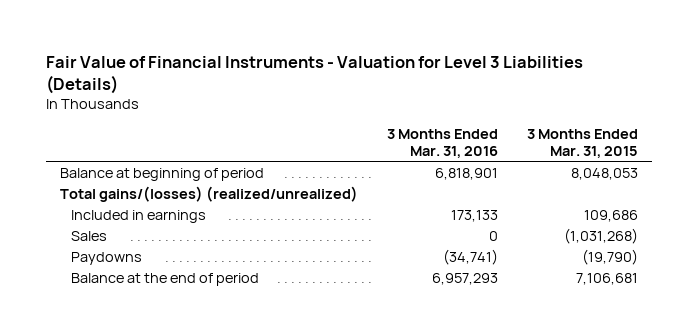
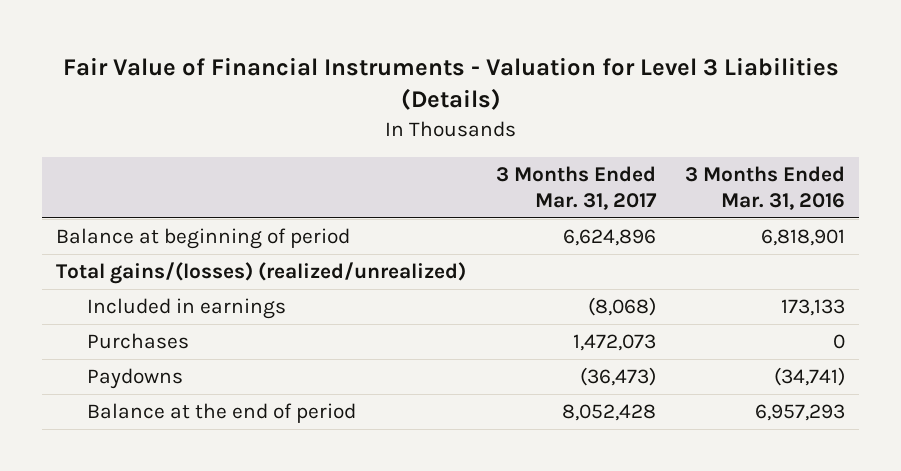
[526,129,638,159] 3 Months Ended Mar. 31, 2015 -> none
none -> [495,166,657,210] 3 Months Ended Mar. 31, 2017
[70,230,107,241] Sales -> [87,333,190,350] Purchases

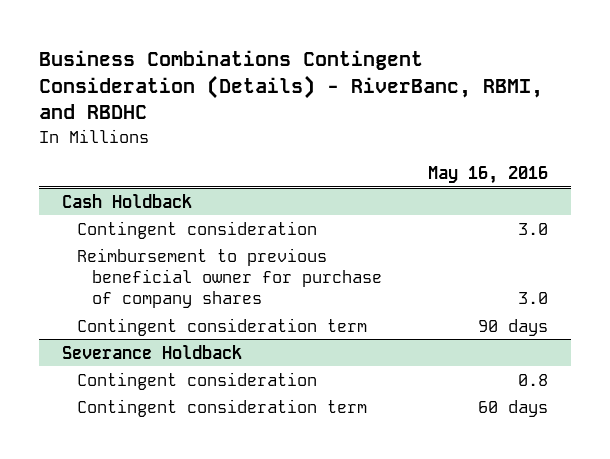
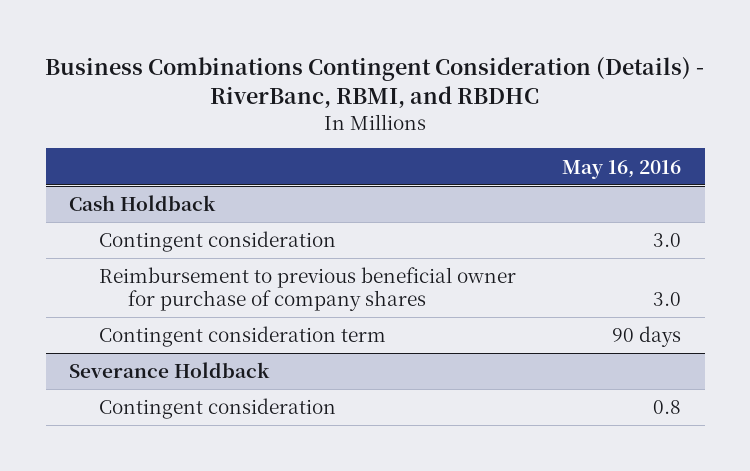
[76,398,367,417] Contingent consideration term -> none

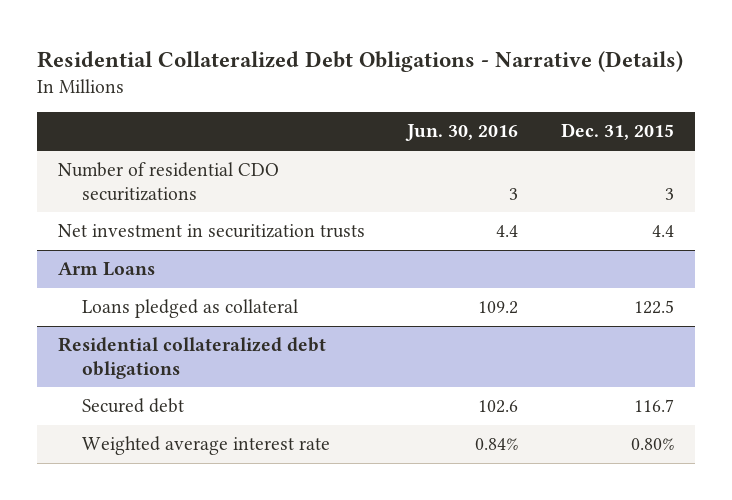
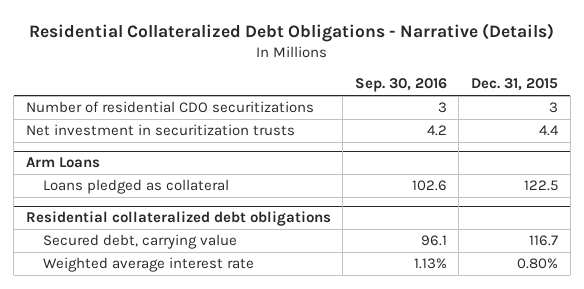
[405,124,519,142] Jun. 30, 2016 -> none
none -> [354,78,447,93] Sep. 30, 2016
[81,398,184,414] Secured debt -> [42,234,237,250] Secured debt, carrying value

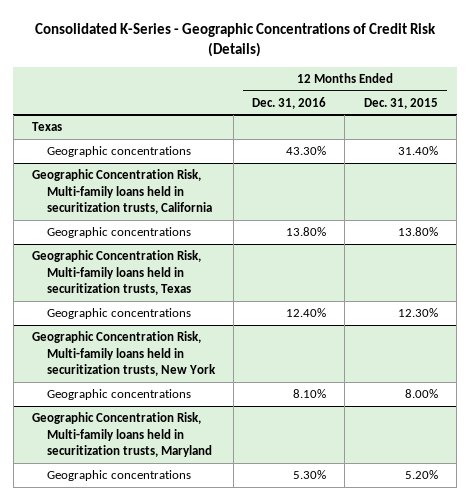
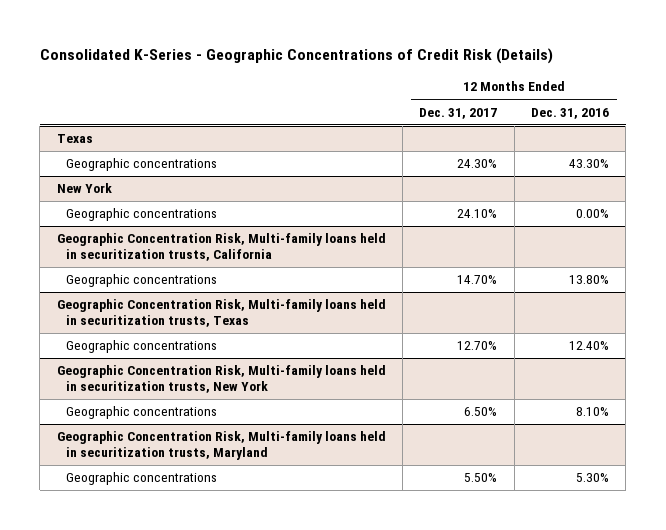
[363,97,438,109] Dec. 31, 2015 -> none
none -> [419,107,498,119] Dec. 31, 2017
none -> [56,183,112,194] New York
none -> [66,208,218,222] Geographic concentrations

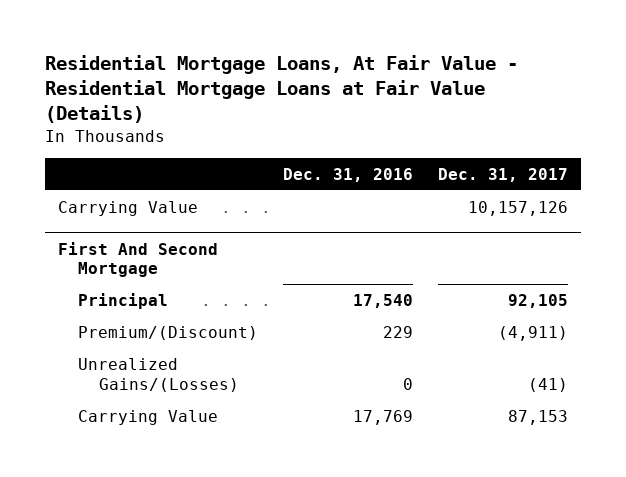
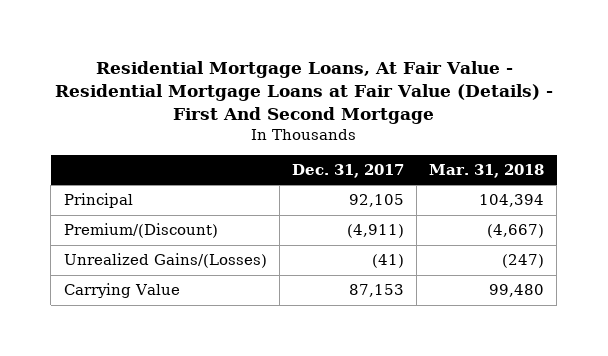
[45,55,519,124] Residential Mortgage Loans, At Fair Value - Residential Mortgage Loans at Fair Value (Details) -> [54,60,553,125] Residential Mortgage Loans, At Fair Value - Residential Mortgage Loans at Fair Value (Details) - First And Second Mortgage
[283,167,414,182] Dec. 31, 2016 -> none
none -> [429,164,545,179] Mar. 31, 2018
[57,200,198,216] Carrying Value -> none
[57,241,218,278] First And Second Mortgage -> none

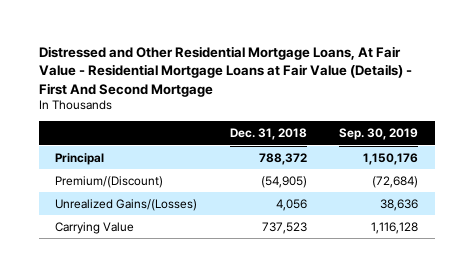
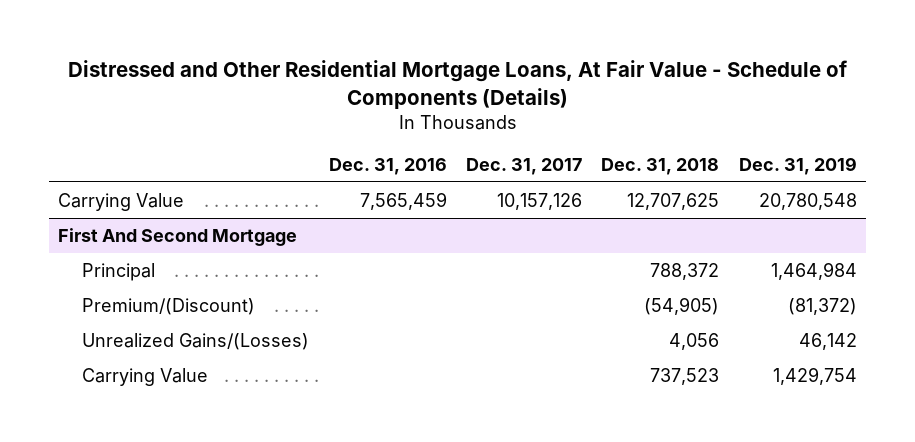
[38,46,412,97] Distressed and Other Residential Mortgage Loans, At Fair Value - Residential Mortgage Loans at Fair Value (Details) - First And Second Mortgage -> [67,59,847,109] Distressed and Other Residential Mortgage Loans, At Fair Value - Schedule of Components (Details)
[339,128,419,141] Sep. 30, 2019 -> none
none -> [328,157,447,175] Dec. 31, 2016
none -> [466,157,583,175] Dec. 31, 2017
none -> [738,156,857,175] Dec. 31, 2019
none -> [58,192,185,211] Carrying Value
none -> [58,227,298,246] First And Second Mortgage

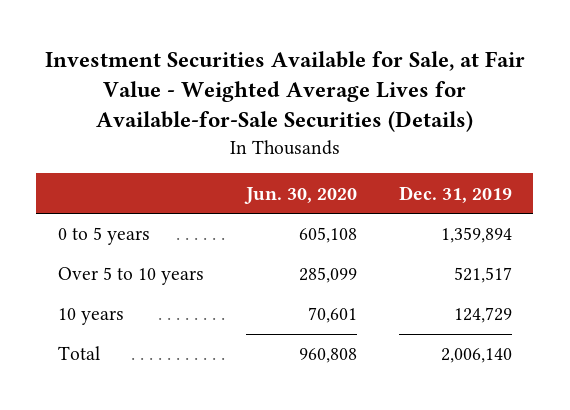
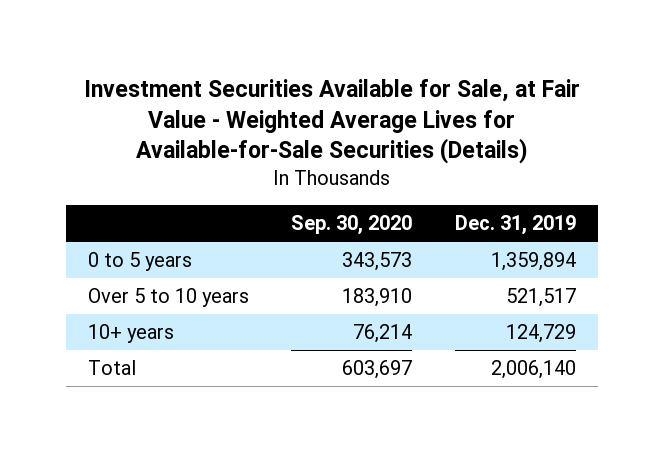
[243,186,357,204] Jun. 30, 2020 -> none
none -> [291,215,413,236] Sep. 30, 2020
[57,308,124,326] 10 years -> [87,324,174,344] 10+ years

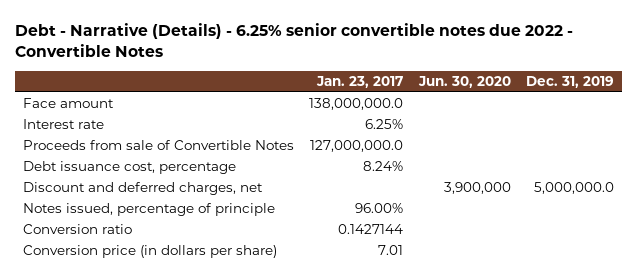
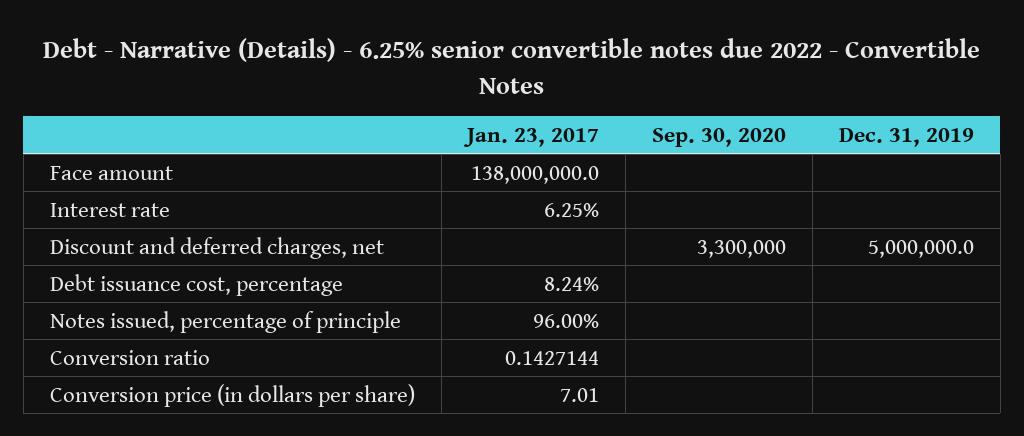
[417,75,511,88] Jun. 30, 2020 -> none
none -> [652,127,787,147] Sep. 30, 2020
[22,140,294,151] Proceeds from sale of Convertible Notes -> none
[22,161,236,175] Debt issuance cost, percentage -> [49,273,343,296] Debt issuance cost, percentage

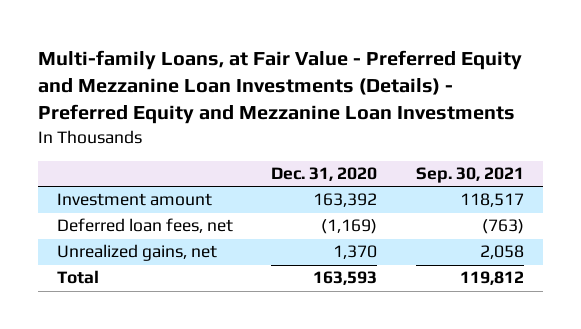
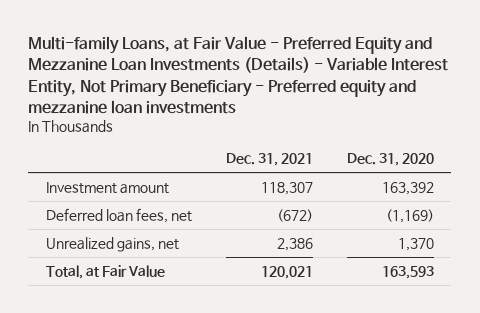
[37,50,522,125] Multi-family Loans, at Fair Value - Preferred Equity and Mezzanine Loan Investments (Details) - Preferred Equity and Mezzanine Loan Investments -> [28,36,449,114] Multi-family Loans, at Fair Value - Preferred Equity and Mezzanine Loan Investments (Details) - Variable Interest Entity, Not Primary Beneficiary - Preferred equity and mezzanine loan investments
[415,166,524,183] Sep. 30, 2021 -> none
none -> [225,153,313,167] Dec. 31, 2021
[57,270,100,285] Total -> [45,264,165,279] Total, at Fair Value

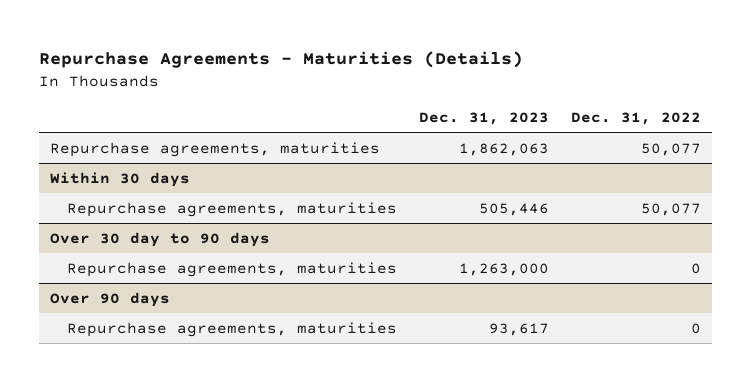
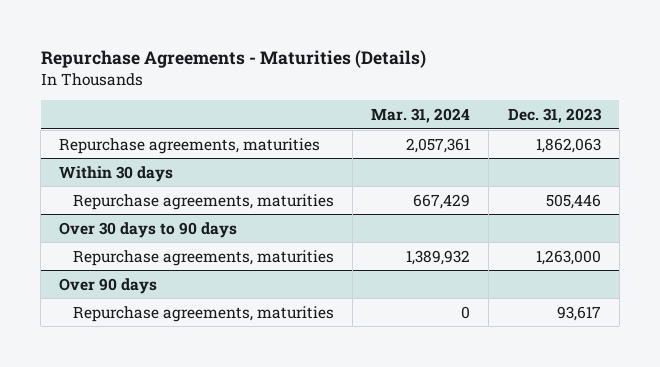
[571,111,702,125] Dec. 31, 2022 -> none
none -> [371,108,471,124] Mar. 31, 2024
[49,231,270,247] Over 30 day to 90 days -> [59,221,238,238] Over 30 days to 90 days

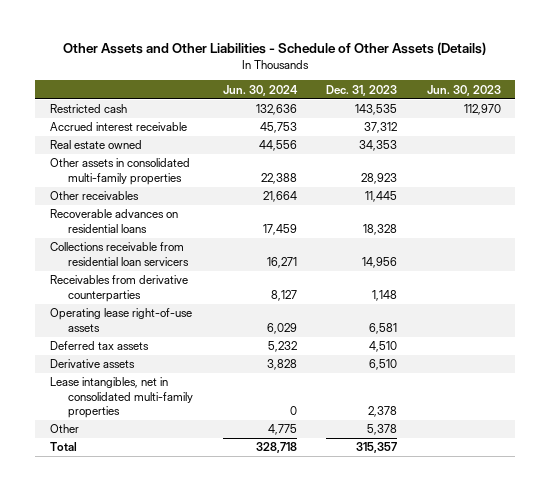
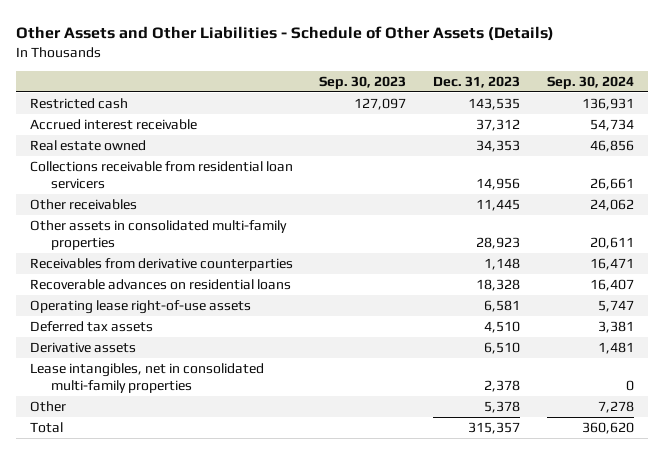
[222,84,298,96] Jun. 30, 2024 -> none
[426,84,501,96] Jun. 30, 2023 -> none
none -> [319,75,407,89] Sep. 30, 2023
none -> [547,75,635,89] Sep. 30, 2024
[49,191,139,201] Other receivables -> [29,199,137,211] Other receivables
[49,158,190,185] Other assets in consolidated multi-family properties -> [29,220,287,251] Other assets in consolidated multi-family properties
[49,209,178,233] Recoverable advances on residential loans -> [29,279,291,291] Recoverable advances on residential loans

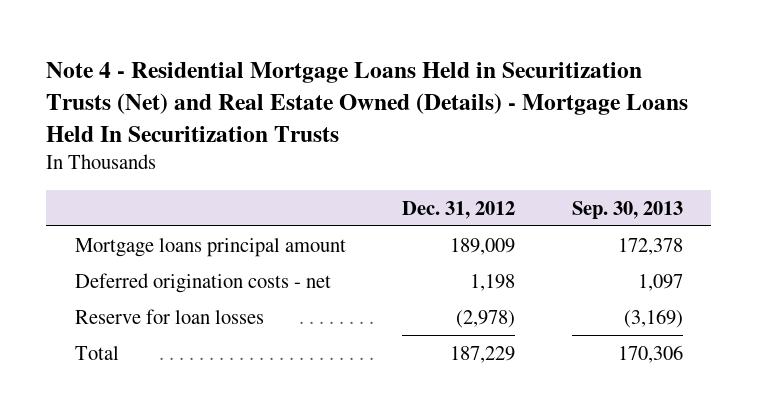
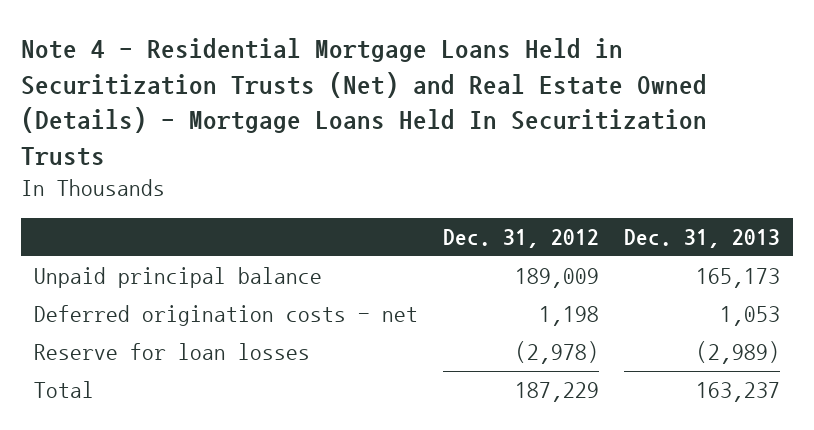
[572,200,684,219] Sep. 30, 2013 -> none
none -> [624,229,781,249] Dec. 31, 2013
[74,237,346,257] Mortgage loans principal amount -> [33,267,322,289] Unpaid principal balance

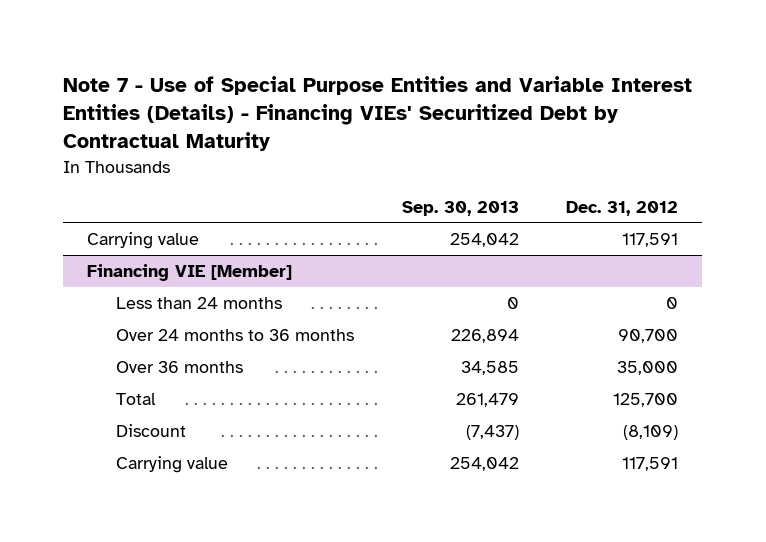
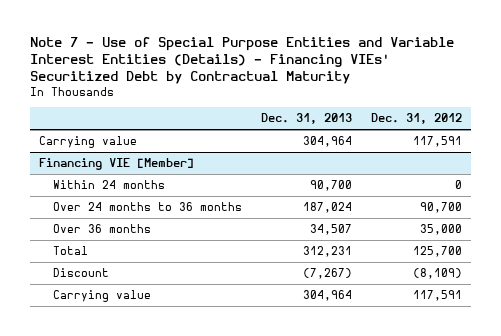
[401,200,519,216] Sep. 30, 2013 -> none
none -> [260,113,352,125] Dec. 31, 2013
[115,296,282,309] Less than 24 months -> [52,180,165,190] Within 24 months

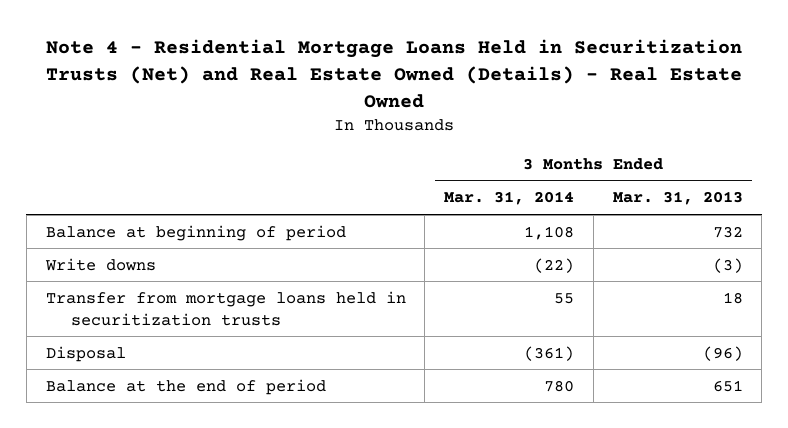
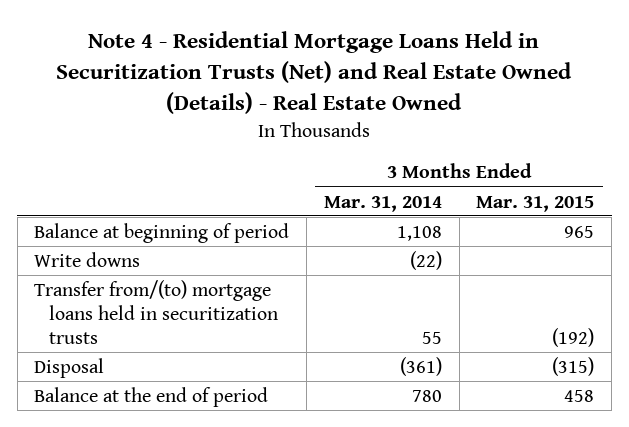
[612,191,743,206] Mar. 31, 2013 -> none
none -> [476,195,595,212] Mar. 31, 2015
[45,290,406,326] Transfer from mortgage loans held in securitization trusts -> [34,279,279,344] Transfer from/(to) mortgage loans held in securitization trusts

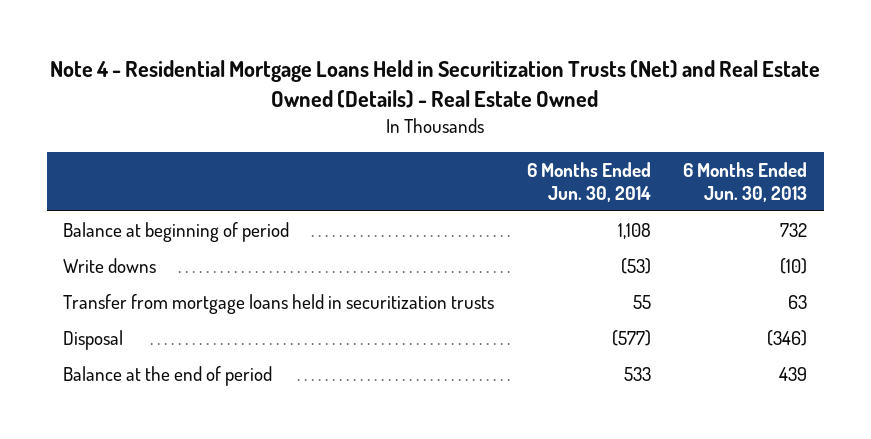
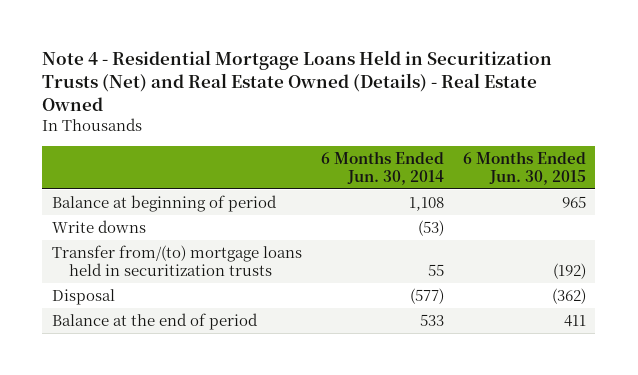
[683,161,808,202] 6 Months Ended Jun. 30, 2013 -> none
none -> [462,150,586,185] 6 Months Ended Jun. 30, 2015
[63,293,495,314] Transfer from mortgage loans held in securitization trusts -> [51,245,302,276] Transfer from/(to) mortgage loans held in securitization trusts

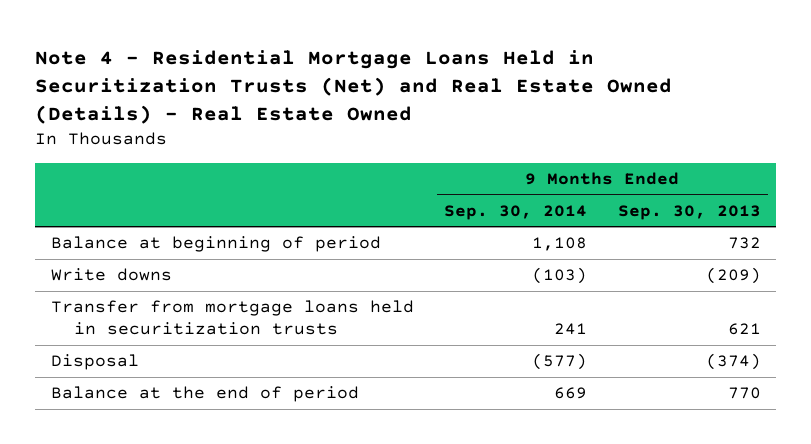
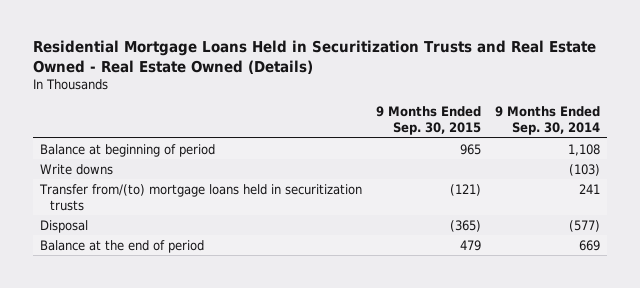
[35,49,673,124] Note 4 - Residential Mortgage Loans Held in Securitization Trusts (Net) and Real Estate Owned (Details) - Real Estate Owned -> [32,40,596,74] Residential Mortgage Loans Held in Securitization Trusts and Real Estate Owned - Real Estate Owned (Details)
[617,204,761,220] Sep. 30, 2013 -> none
none -> [376,106,482,136] 9 Months Ended Sep. 30, 2015
[50,300,414,336] Transfer from mortgage loans held in securitization trusts -> [38,183,362,211] Transfer from/(to) mortgage loans held in securitization trusts

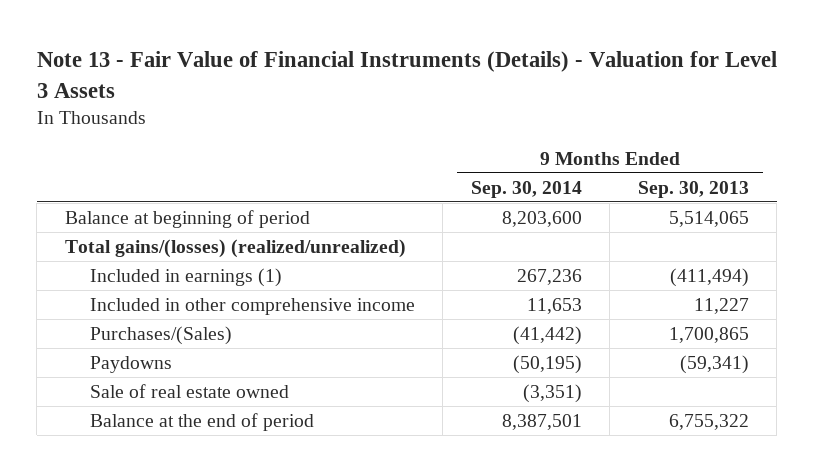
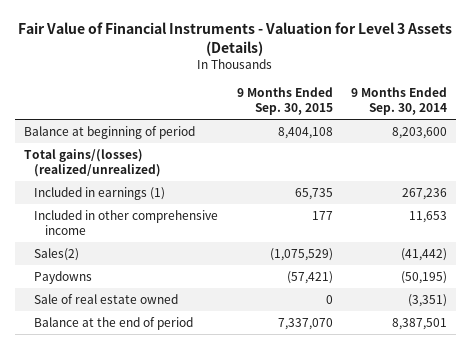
[36,51,777,98] Note 13 - Fair Value of Financial Instruments (Details) - Valuation for Level 3 Assets -> [18,21,453,56] Fair Value of Financial Instruments - Valuation for Level 3 Assets (Details)
[637,180,749,198] Sep. 30, 2013 -> none
none -> [236,87,333,116] 9 Months Ended Sep. 30, 2015
[89,325,232,345] Purchases/(Sales) -> [34,248,80,262] Sales(2)

